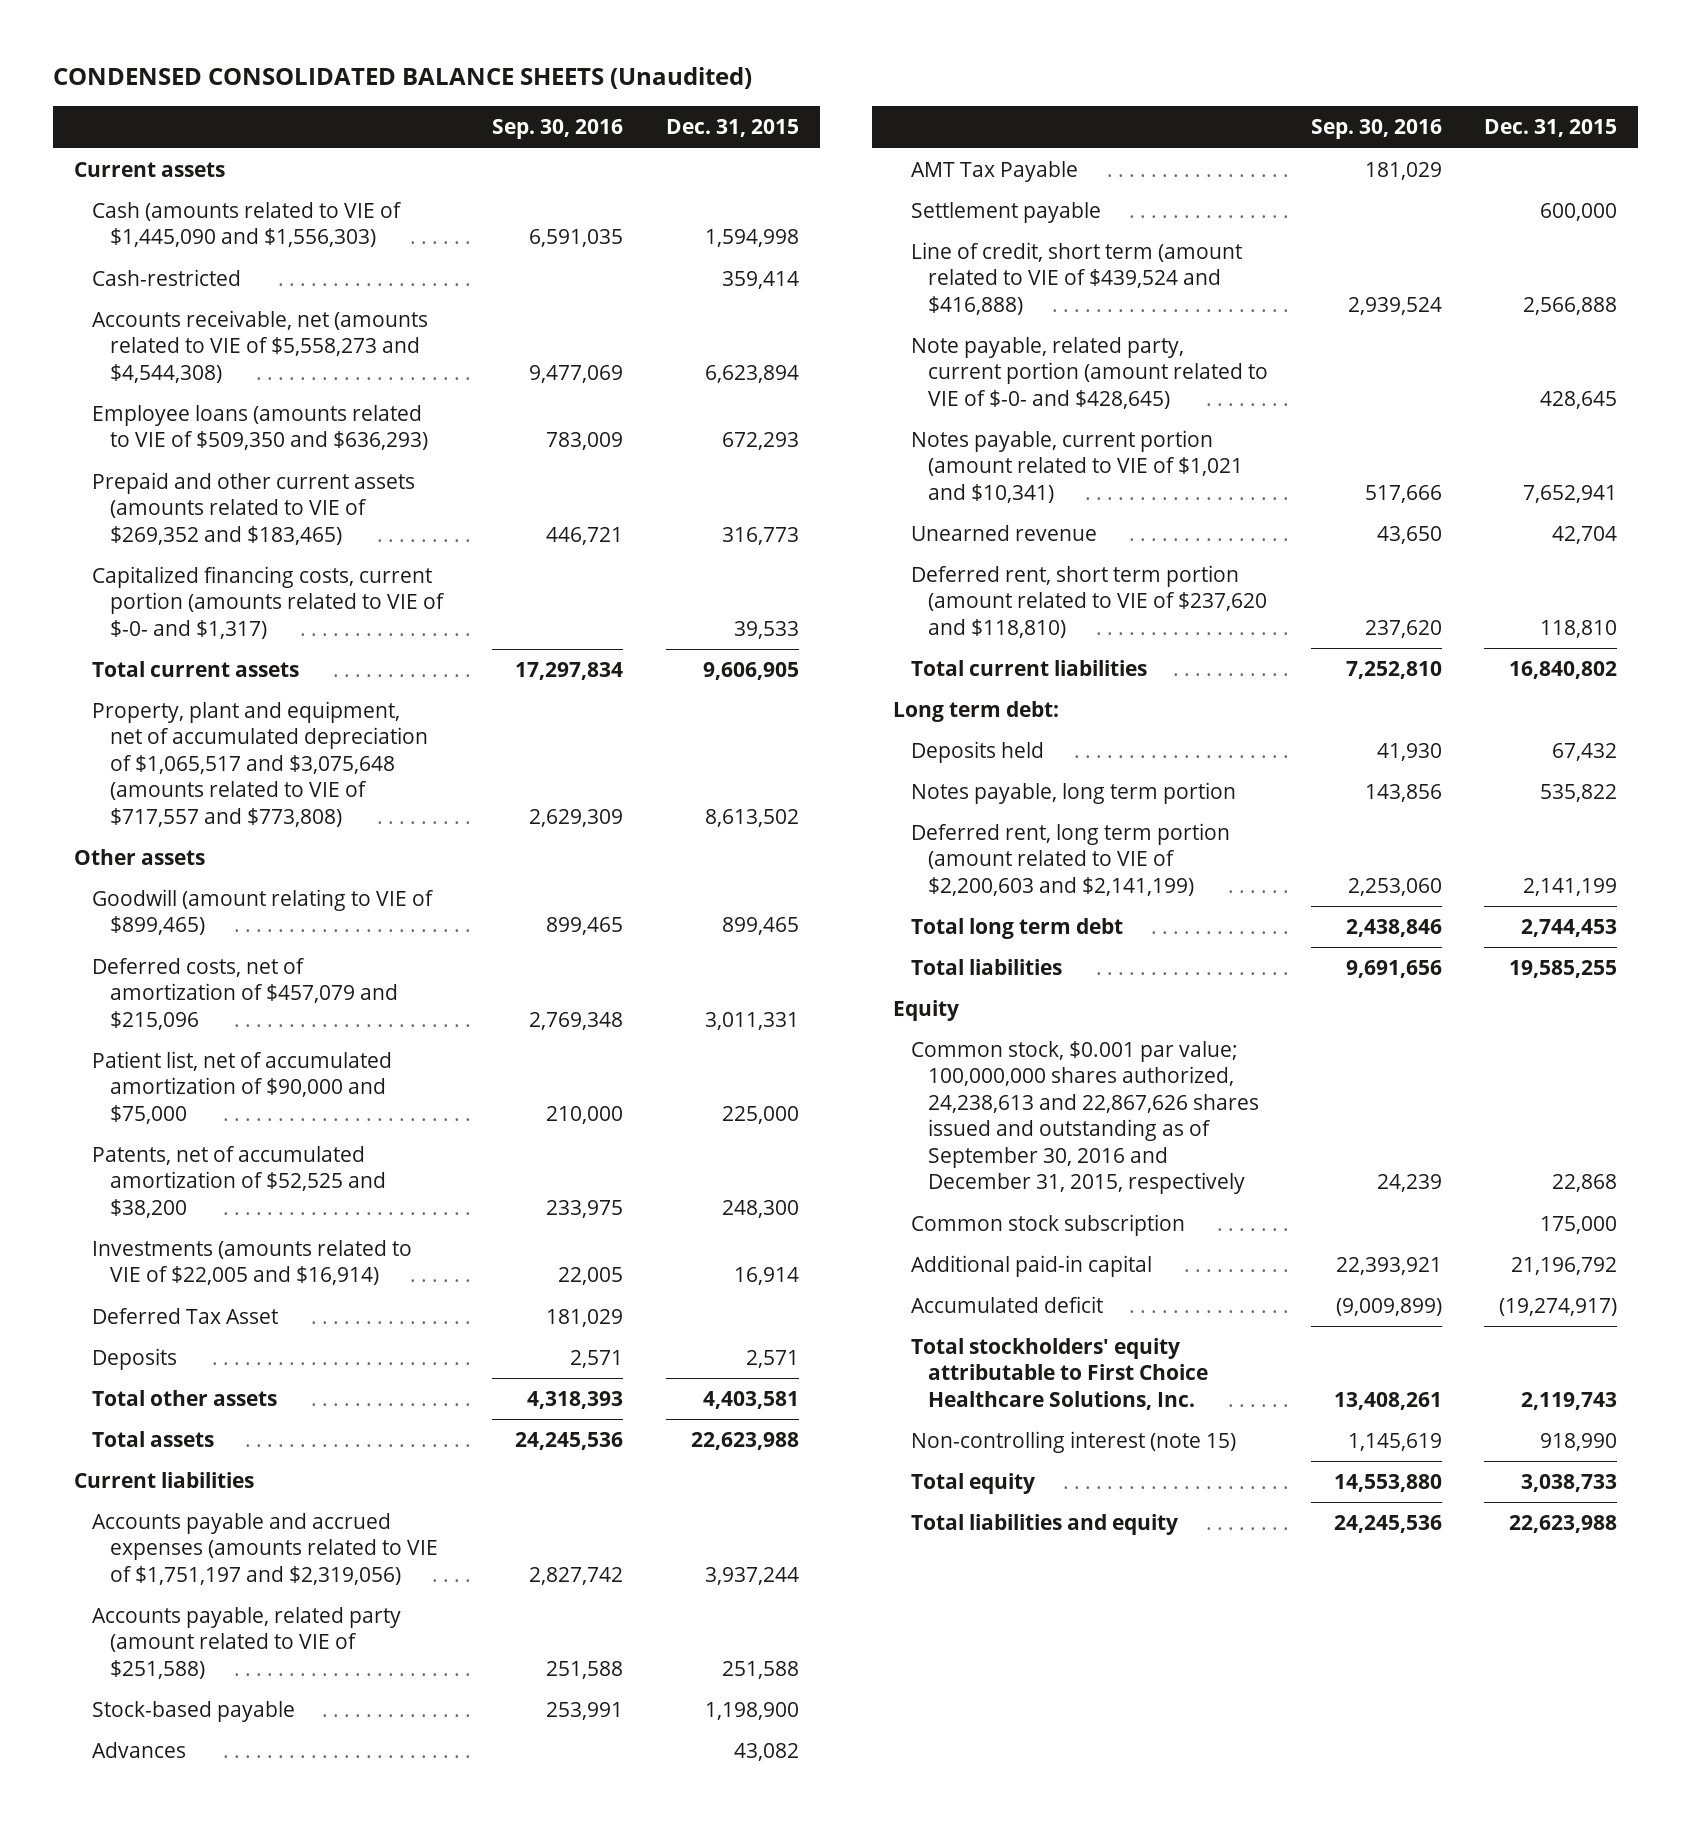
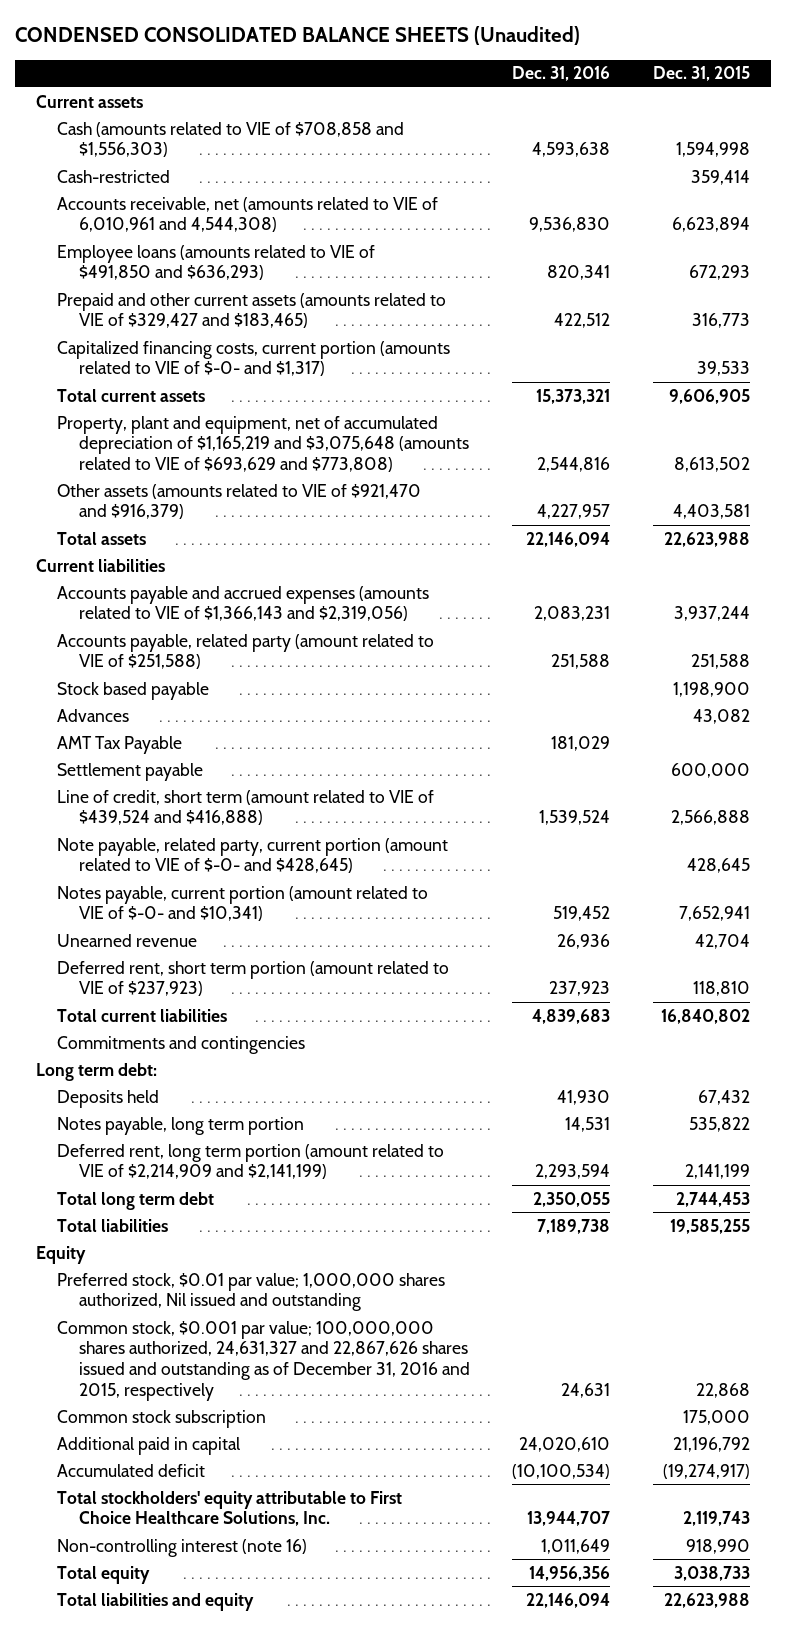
[492,119,624,140] Sep. 30, 2016 -> none
none -> [512,66,611,82] Dec. 31, 2016
[91,202,402,248] Cash (amounts related to VIE of $1,445,090 and $1,556,303) -> [57,121,405,158] Cash (amounts related to VIE of $708,858 and $1,556,303)
[91,310,428,383] Accounts receivable, net (amounts related to VIE of $5,558,273 and $4,544,308) -> [57,196,439,233] Accounts receivable, net (amounts related to VIE of 6,010,961 and 4,544,308)
[91,405,428,451] Employee loans (amounts related to VIE of $509,350 and $636,293) -> [57,244,376,281] Employee loans (amounts related to VIE of $491,850 and $636,293)
[91,472,415,545] Prepaid and other current assets (amounts related to VIE of $269,352 and $183,465) -> [57,292,447,329] Prepaid and other current assets (amounts related to VIE of $329,427 and $183,465)
[74,849,206,866] Other assets -> none
[91,889,434,936] Goodwill (amount relating to VIE of $899,465) -> none
[91,958,398,1030] Deferred costs, net of amortization of $457,079 and $215,096 -> none
[91,1051,392,1124] Patient list, net of accumulated amortization of $90,000 and $75,000 -> none
[91,1146,386,1218] Patents, net of accumulated amortization of $52,525 and $38,200 -> none
[91,1240,412,1286] Investments (amounts related to VIE of $22,005 and $16,914) -> none
[91,1308,278,1325] Deferred Tax Asset -> none
[91,1348,177,1371] Deposits -> none
[91,701,428,827] Property, plant and equipment, net of accumulated depreciation of $1,065,517 and $3,075,648 (amounts related to VIE of $717,557 and $773,808) -> [57,415,469,472] Property, plant and equipment, net of accumulated depreciation of $1,165,219 and $3,075,648 (amounts related to VIE of $693,629 and $773,808)
[91,1390,277,1407] Total other assets -> [57,483,422,520] Other assets (amounts related to VIE of $921,470 and $916,379)
[91,1513,438,1585] Accounts payable and accrued expenses (amounts related to VIE of $1,751,197 and $2,319,056) -> [57,585,430,622] Accounts payable and accrued expenses (amounts related to VIE of $1,366,143 and $2,319,056)
[91,1701,295,1723] Stock-based payable -> [57,681,210,700] Stock based payable
[910,430,1244,503] Notes payable, current portion (amount related to VIE of $1,021 and $10,341) -> [57,885,429,922] Notes payable, current portion (amount related to VIE of $-0- and $10,341)
[910,565,1268,638] Deferred rent, short term portion (amount related to VIE of $237,620 and $118,810) -> [57,960,450,997] Deferred rent, short term portion (amount related to VIE of $237,923)
none -> [57,1035,306,1054] Commitments and contingencies
[910,823,1230,896] Deferred rent, long term portion (amount related to VIE of $2,200,603 and $2,141,199) -> [57,1143,445,1180] Deferred rent, long term portion (amount related to VIE of $2,214,909 and $2,141,199)
none -> [57,1272,446,1312] Preferred stock, $0.01 par value; 1,000,000 shares authorized, Nil issued and outstanding
[910,1041,1260,1195] Common stock, $0.001 par value; 100,000,000 shares authorized, 24,238,613 and 22,867,626 shares issued and outstanding as of September 30, 2016 and December 31, 2015, respectively -> [57,1320,470,1401] Common stock, $0.001 par value; 100,000,000 shares authorized, 24,631,327 and 22,867,626 shares issued and outstanding as of December 31, 2016 and 2015, respectively
[910,1255,1152,1278] Additional paid-in capital -> [57,1436,241,1455] Additional paid in capital
[910,1431,1236,1454] Non-controlling interest (note 15) -> [57,1538,308,1557] Non-controlling interest (note 16)

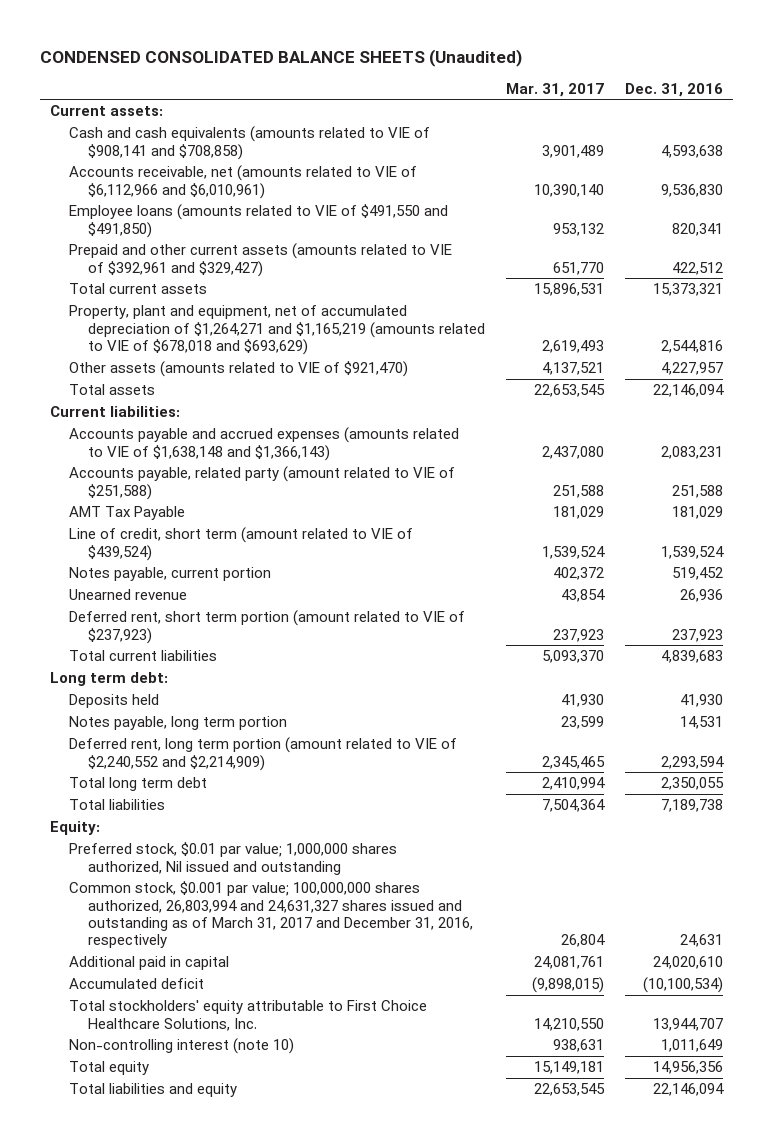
[652,66,750,82] Dec. 31, 2015 -> none
none -> [505,82,604,97] Mar. 31, 2017
[57,169,171,183] Cash-restricted -> none
[57,340,451,377] Capitalized financing costs, current portion (amounts related to VIE of $-0- and $1,317) -> none
[35,94,143,108] Current assets -> [50,105,164,117] Current assets:
[57,121,405,158] Cash (amounts related to VIE of $708,858 and $1,556,303) -> [68,126,430,160] Cash and cash equivalents (amounts related to VIE of $908,141 and $708,858)
[57,196,439,233] Accounts receivable, net (amounts related to VIE of 6,010,961 and 4,544,308) -> [68,165,417,199] Accounts receivable, net (amounts related to VIE of $6,112,966 and $6,010,961)
[57,244,376,281] Employee loans (amounts related to VIE of $491,850 and $636,293) -> [68,204,448,238] Employee loans (amounts related to VIE of $491,550 and $491,850)
[57,292,447,329] Prepaid and other current assets (amounts related to VIE of $329,427 and $183,465) -> [68,243,452,277] Prepaid and other current assets (amounts related to VIE of $392,961 and $329,427)
[57,415,469,472] Property, plant and equipment, net of accumulated depreciation of $1,165,219 and $3,075,648 (amounts related to VIE of $693,629 and $773,808) -> [68,305,485,356] Property, plant and equipment, net of accumulated depreciation of $1,264,271 and $1,165,219 (amounts related to VIE of $678,018 and $693,629)
[57,483,422,520] Other assets (amounts related to VIE of $921,470 and $916,379) -> [68,361,408,378] Other assets (amounts related to VIE of $921,470)
[35,558,165,572] Current liabilities -> [50,406,181,418] Current liabilities:
[57,585,430,622] Accounts payable and accrued expenses (amounts related to VIE of $1,366,143 and $2,319,056) -> [68,427,459,461] Accounts payable and accrued expenses (amounts related to VIE of $1,638,148 and $1,366,143)
[57,681,210,700] Stock based payable -> none
[57,708,130,722] Advances -> none
[57,762,204,781] Settlement payable -> none
[57,837,449,874] Note payable, related party, current portion (amount related to VIE of $-0- and $428,645) -> none
[57,789,435,826] Line of credit, short term (amount related to VIE of $439,524 and $416,888) -> [68,527,413,561] Line of credit, short term (amount related to VIE of $439,524)
[57,885,429,922] Notes payable, current portion (amount related to VIE of $-0- and $10,341) -> [68,567,271,582] Notes payable, current portion
[57,1035,306,1054] Commitments and contingencies -> none
[57,1143,445,1180] Deferred rent, long term portion (amount related to VIE of $2,214,909 and $2,141,199) -> [68,737,457,771] Deferred rent, long term portion (amount related to VIE of $2,240,552 and $2,214,909)
[35,1245,86,1264] Equity -> [50,821,101,836] Equity:
[57,1409,267,1428] Common stock subscription -> none
[57,1320,470,1401] Common stock, $0.001 par value; 100,000,000 shares authorized, 24,631,327 and 22,867,626 shares issued and outstanding as of December 31, 2016 and 2015, respectively -> [68,881,473,949] Common stock, $0.001 par value; 100,000,000 shares authorized, 26,803,994 and 24,631,327 shares issued and outstanding as of March 31, 2017 and December 31, 2016, respectively
[57,1538,308,1557] Non-controlling interest (note 16) -> [68,1038,294,1055] Non-controlling interest (note 10)

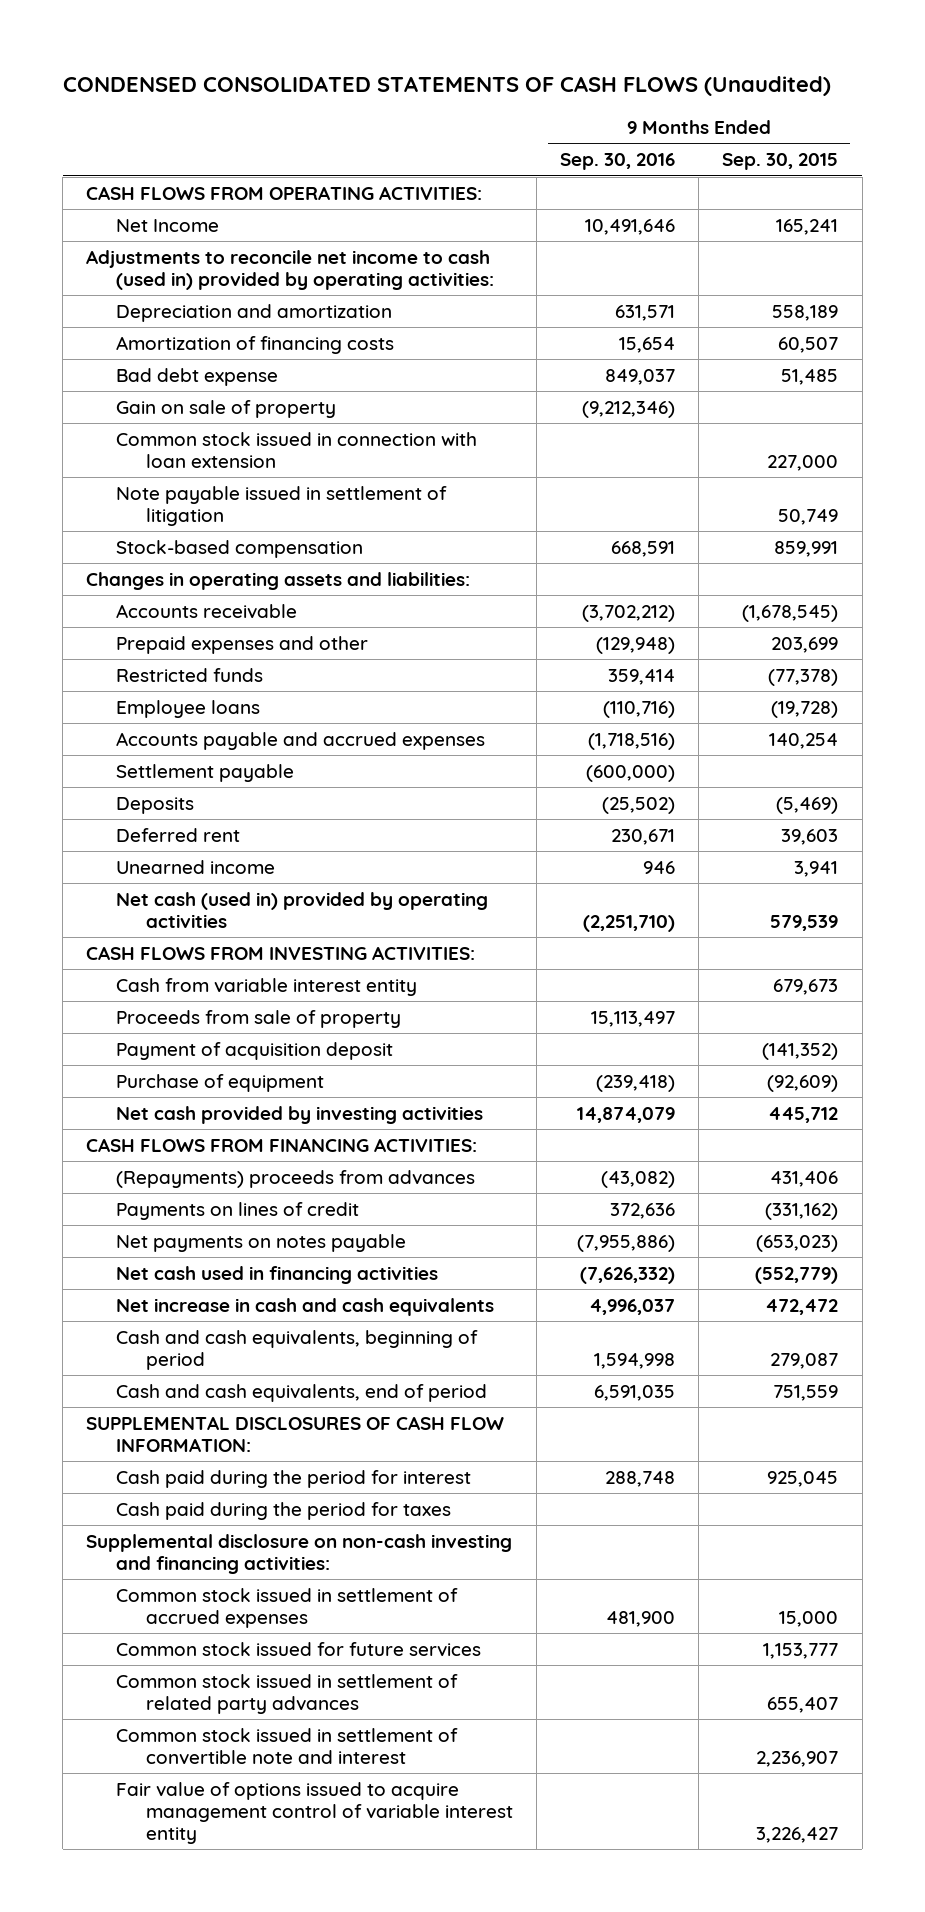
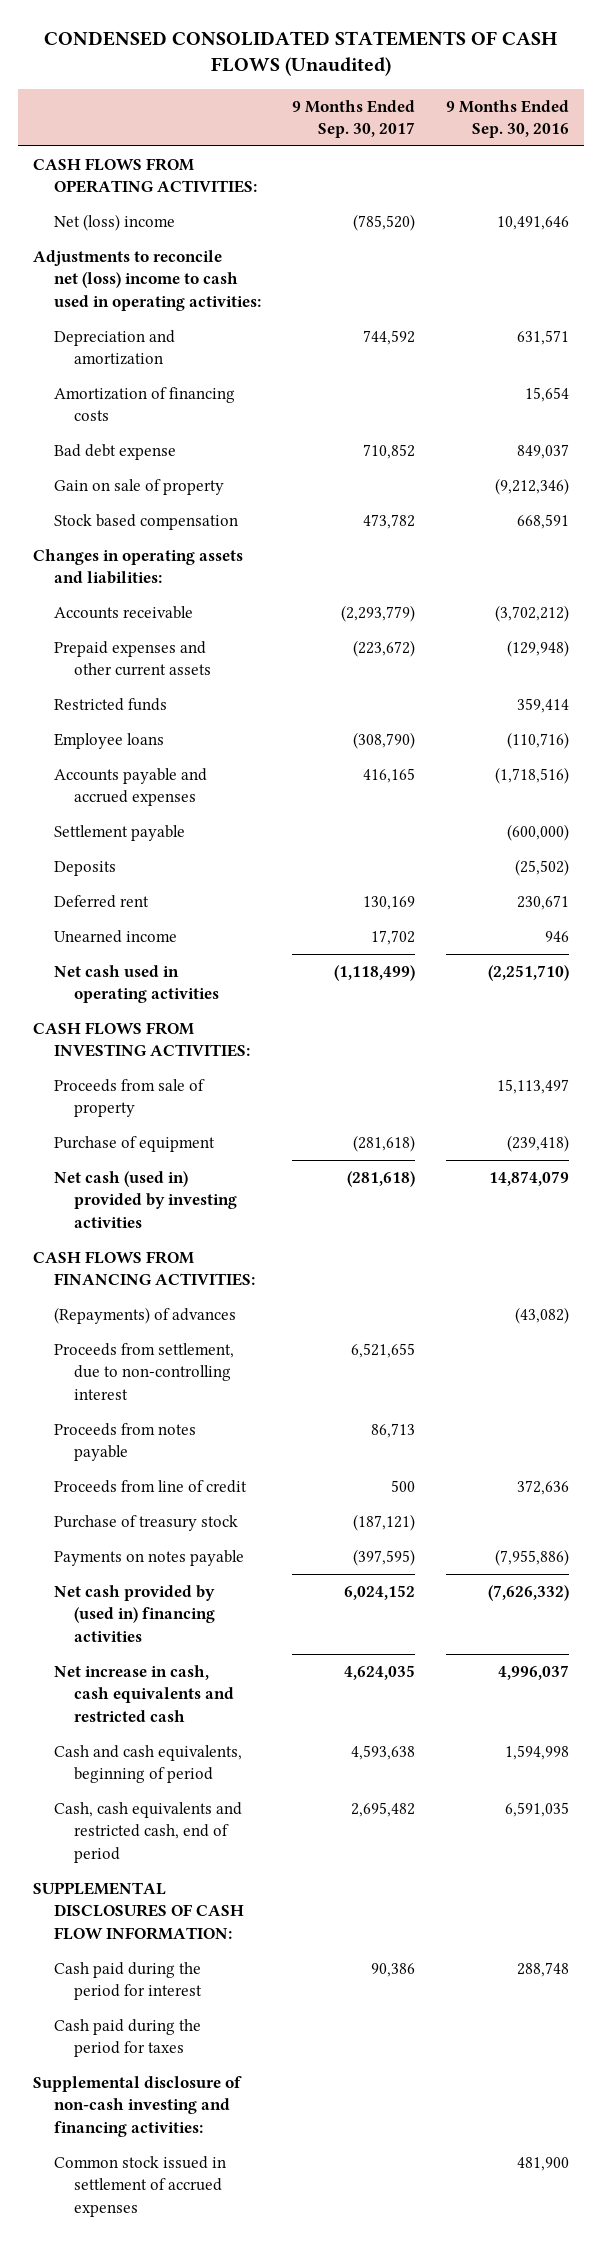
[722,153,839,171] Sep. 30, 2015 -> none
none -> [291,99,415,138] 9 Months Ended Sep. 30, 2017
[116,218,220,232] Net Income -> [53,214,175,232] Net (loss) income
[86,249,495,290] Adjustments to reconcile net income to cash (used in) provided by operating activities: -> [33,250,261,311] Adjustments to reconcile net (loss) income to cash used in operating activities:
[116,431,478,468] Common stock issued in connection with loan extension -> none
[116,485,448,526] Note payable issued in settlement of litigation -> none
[116,539,364,558] Stock-based compensation -> [53,514,238,531] Stock based compensation
[116,635,369,654] Prepaid expenses and other -> [53,641,212,677] Prepaid expenses and other current assets
[116,891,489,928] Net cash (used in) provided by operating activities -> [53,965,220,1004] Net cash used in operating activities
[116,977,418,996] Cash from variable interest entity -> none
[116,1041,394,1060] Payment of acquisition deposit -> none
[116,1105,484,1124] Net cash provided by investing activities -> [53,1171,238,1228] Net cash (used in) provided by investing activities
[116,1169,476,1188] (Repayments) proceeds from advances -> [53,1307,236,1325] (Repayments) of advances
none -> [53,1343,234,1400] Proceeds from settlement, due to non-controlling interest
none -> [53,1423,196,1462] Proceeds from notes payable
[116,1201,360,1220] Payments on lines of credit -> [53,1480,247,1494] Proceeds from line of credit
none -> [53,1515,238,1532] Purchase of treasury stock
[116,1233,407,1252] Net payments on notes payable -> [53,1550,244,1567] Payments on notes payable
[116,1265,439,1284] Net cash used in financing activities -> [53,1585,216,1642] Net cash provided by (used in) financing activities
[116,1297,495,1316] Net increase in cash and cash equivalents -> [53,1665,235,1722] Net increase in cash, cash equivalents and restricted cash
[116,1383,488,1402] Cash and cash equivalents, end of period -> [53,1802,242,1863] Cash, cash equivalents and restricted cash, end of period
[86,1533,513,1574] Supplemental disclosure on non-cash investing and financing activities: -> [33,2076,243,2137] Supplemental disclosure of non-cash investing and financing activities:
[116,1641,482,1657] Common stock issued for future services -> none
[116,1673,459,1714] Common stock issued in settlement of related party advances -> none
[116,1727,459,1765] Common stock issued in settlement of convertible note and interest -> none
[116,1781,513,1844] Fair value of options issued to acquire management control of variable interest entity -> none

